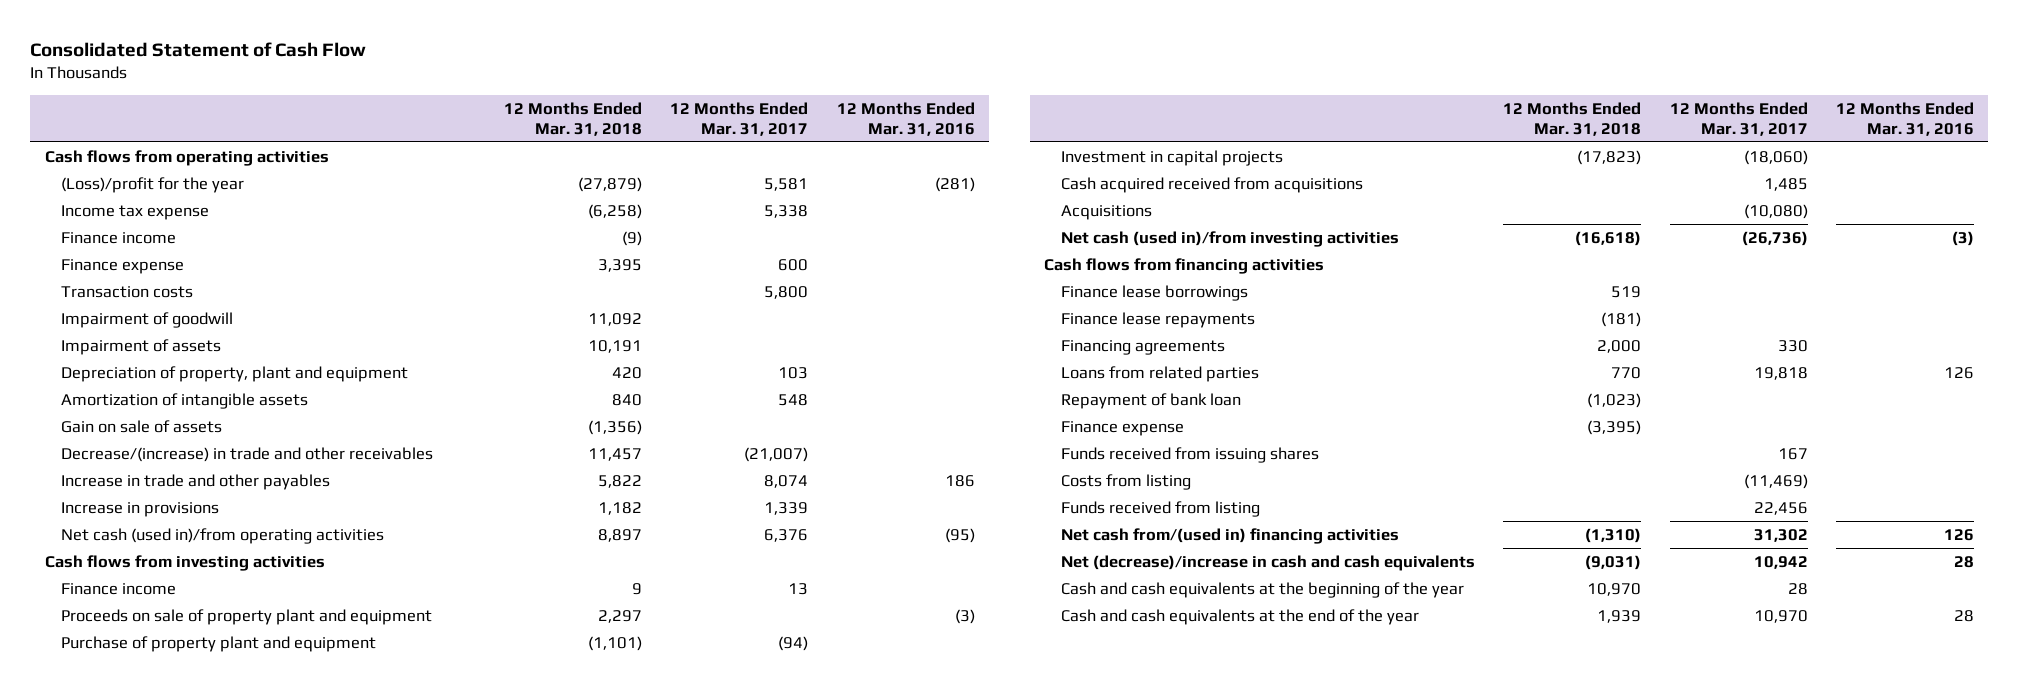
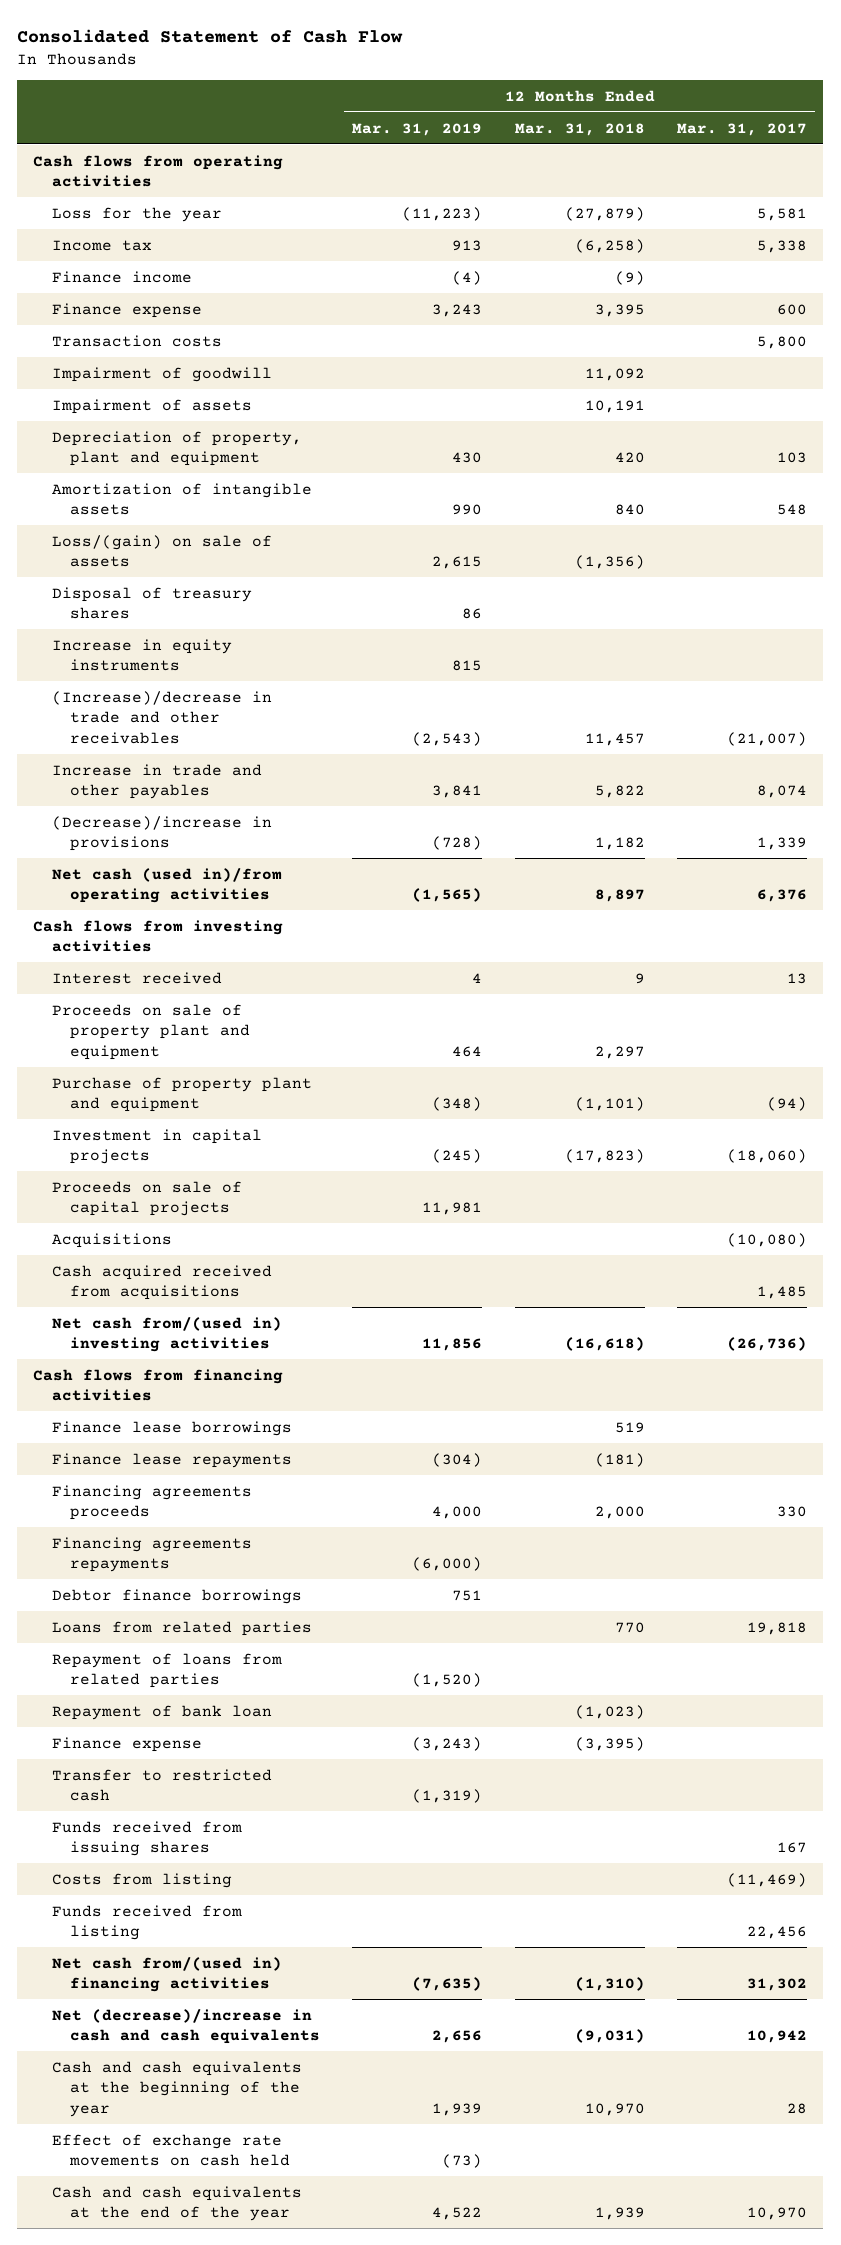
[836,101,975,136] 12 Months Ended Mar. 31, 2016 -> none
none -> [352,122,483,136] Mar. 31, 2019
[61,176,245,193] (Loss)/profit for the year -> [51,206,222,222] Loss for the year
[61,204,210,220] Income tax expense -> [51,239,152,251] Income tax
[61,419,223,433] Gain on sale of assets -> [51,534,272,568] Loss/(gain) on sale of assets
none -> [51,586,252,620] Disposal of treasury shares
none -> [51,638,232,672] Increase in equity instruments
[61,446,434,462] Decrease/(increase) in trade and other receivables -> [51,690,272,744] (Increase)/decrease in trade and other receivables
[61,501,220,517] Increase in provisions -> [51,815,272,852] (Decrease)/increase in provisions
[61,582,177,595] Finance income -> [51,971,222,984] Interest received
none -> [51,1180,242,1217] Proceeds on sale of capital projects
[1060,176,1363,193] Cash acquired received from acquisitions -> [51,1264,272,1301] Cash acquired received from acquisitions
[1060,230,1399,247] Net cash (used in)/from investing activities -> [51,1316,282,1353] Net cash from/(used in) investing activities
[1060,339,1225,355] Financing agreements -> [51,1484,252,1521] Financing agreements proceeds
none -> [51,1536,252,1573] Financing agreements repayments
none -> [51,1588,302,1604] Debtor finance borrowings
none -> [51,1652,282,1689] Repayment of loans from related parties
none -> [51,1768,272,1802] Transfer to restricted cash
none -> [51,2133,290,2167] Effect of exchange rate movements on cash held

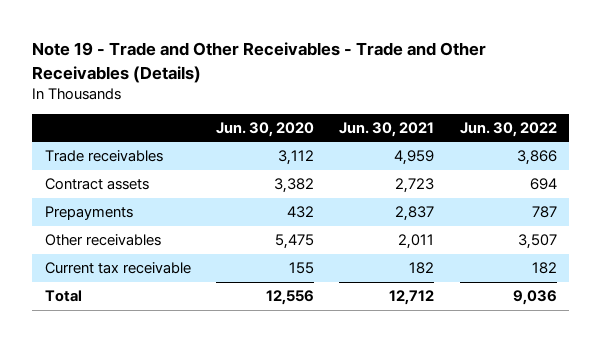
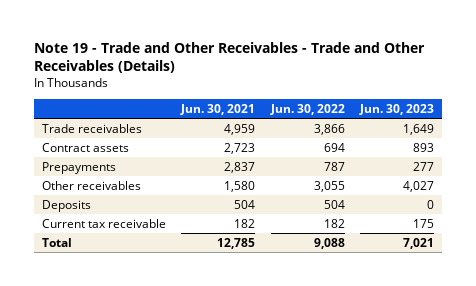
[216,121,315,137] Jun. 30, 2020 -> none
none -> [359,103,435,115] Jun. 30, 2023
[398,234,435,250] 2,011 -> [224,180,256,192] 1,580
[517,234,557,250] 3,507 -> [313,180,345,192] 3,055
none -> [41,199,91,212] Deposits
[389,290,435,306] 12,712 -> [217,237,256,249] 12,785
[512,290,557,306] 9,036 -> [313,237,345,249] 9,088

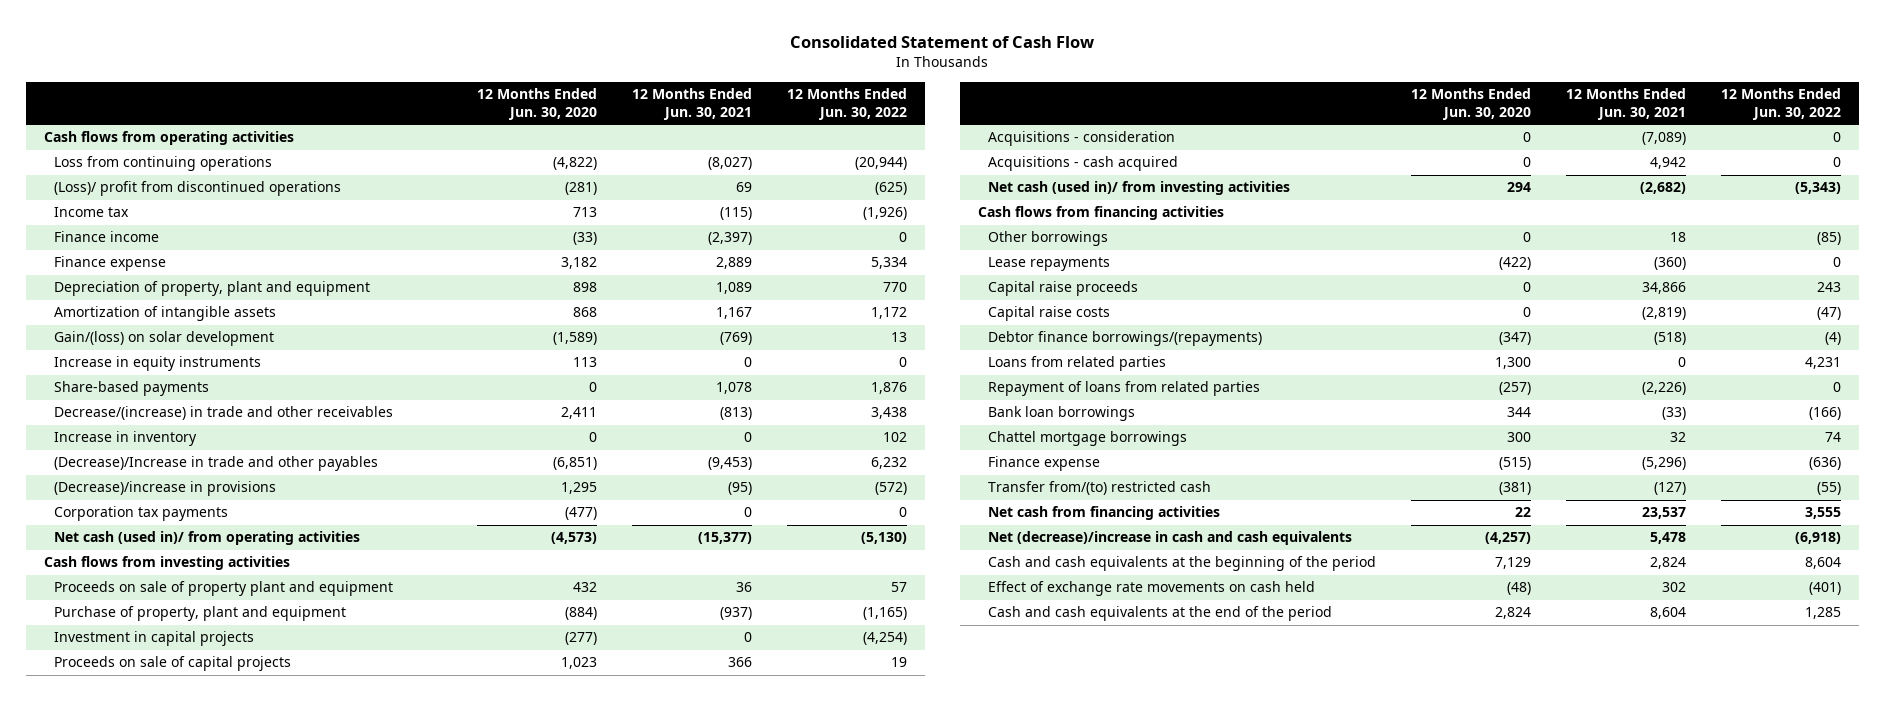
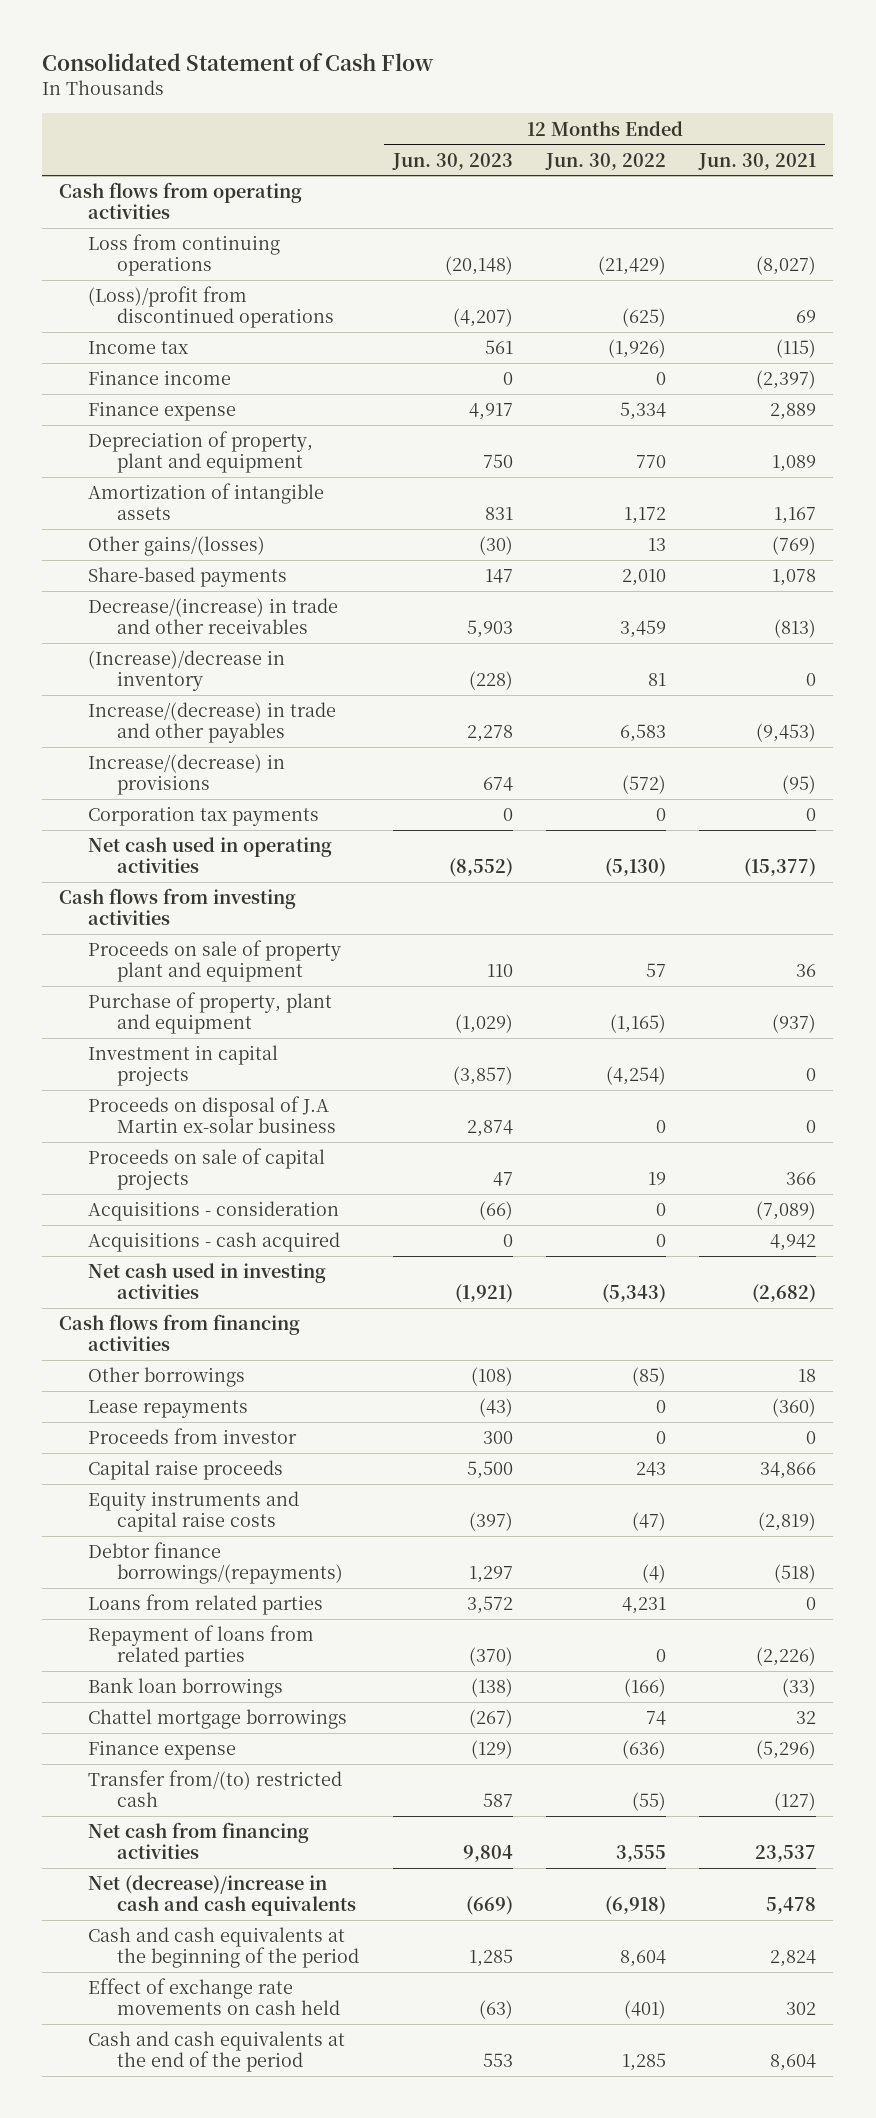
[476,88,597,120] 12 Months Ended Jun. 30, 2020 -> none
none -> [391,152,513,170] Jun. 30, 2023
[855,157,908,171] (20,944) -> [598,256,667,276] (21,429)
[53,181,341,197] (Loss)/ profit from discontinued operations -> [88,286,335,329] (Loss)/profit from discontinued operations
[53,356,261,372] Increase in equity instruments -> none
[53,331,274,347] Gain/(loss) on solar development -> [88,536,266,557] Other gains/(losses)
[871,382,908,395] 1,876 -> [622,569,667,587] 2,010
[871,407,908,420] 3,438 -> [620,620,667,639] 3,459
[53,431,197,447] Increase in inventory -> [88,650,286,692] (Increase)/decrease in inventory
[883,432,908,443] 102 -> [648,673,667,687] 81
[53,456,378,472] (Decrease)/Increase in trade and other payables -> [88,702,337,744] Increase/(decrease) in trade and other payables
[871,457,908,470] 6,232 -> [620,724,667,743] 6,583
[53,481,276,497] (Decrease)/increase in provisions -> [88,754,286,796] Increase/(decrease) in provisions
[53,531,360,546] Net cash (used in)/ from operating activities -> [88,837,333,874] Net cash used in operating activities
none -> [88,1096,337,1134] Proceeds on disposal of J.A Martin ex-solar business
[987,181,1290,196] Net cash (used in)/ from investing activities -> [88,1263,327,1300] Net cash used in investing activities
none -> [88,1428,298,1445] Proceeds from investor
[987,306,1110,322] Capital raise costs -> [88,1491,300,1533] Equity instruments and capital raise costs

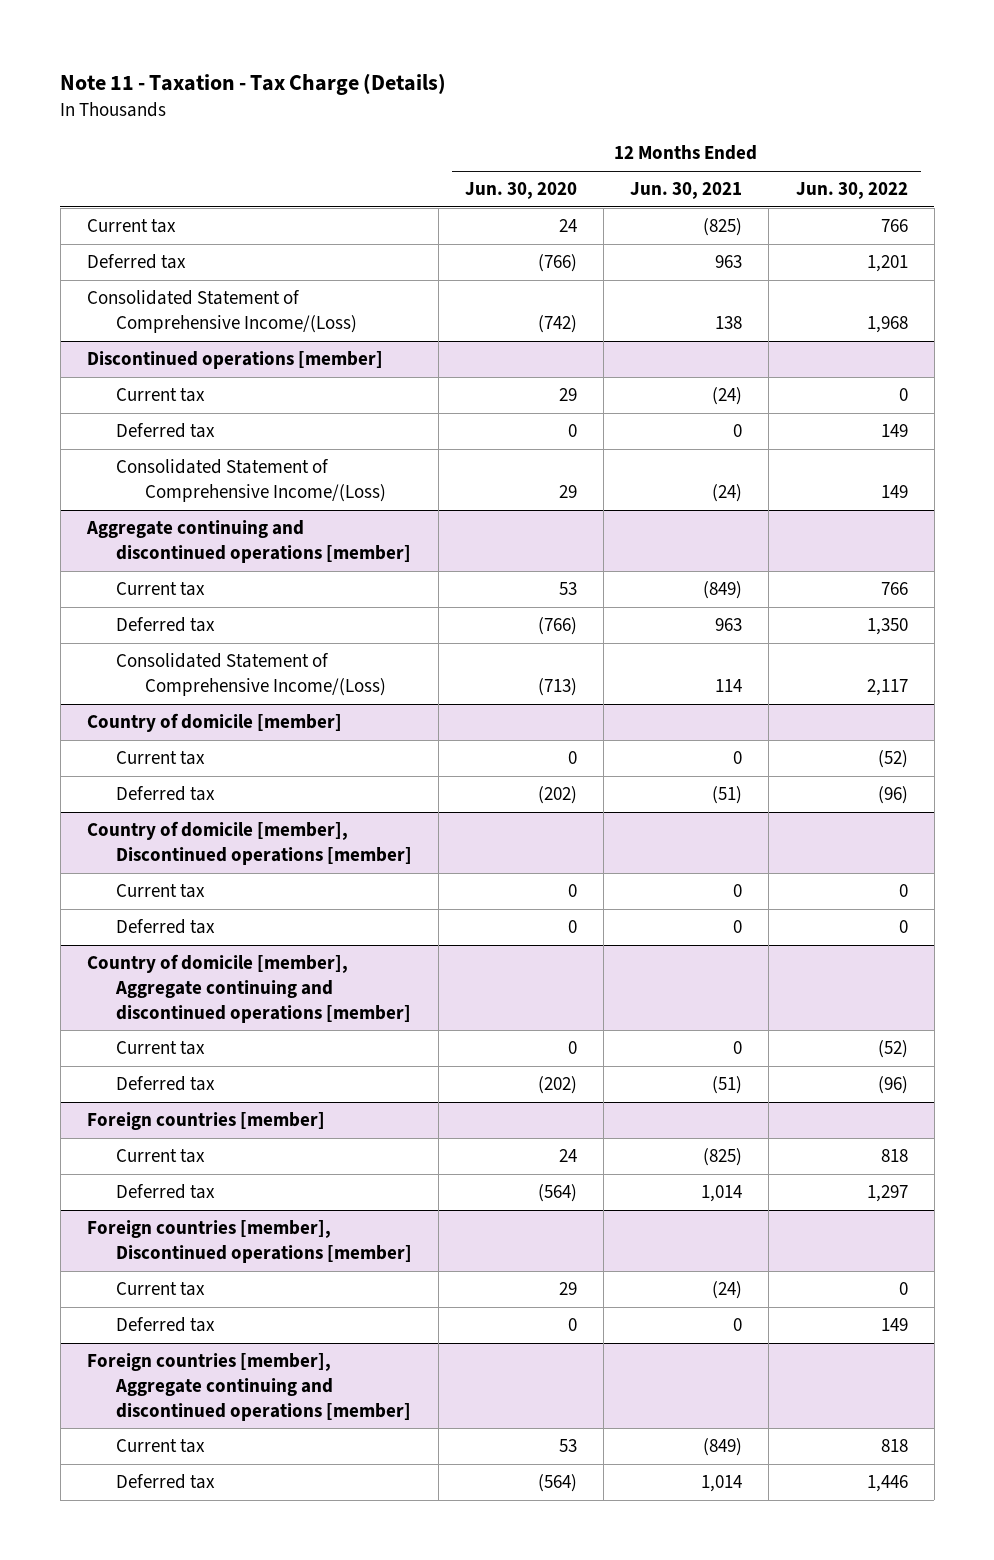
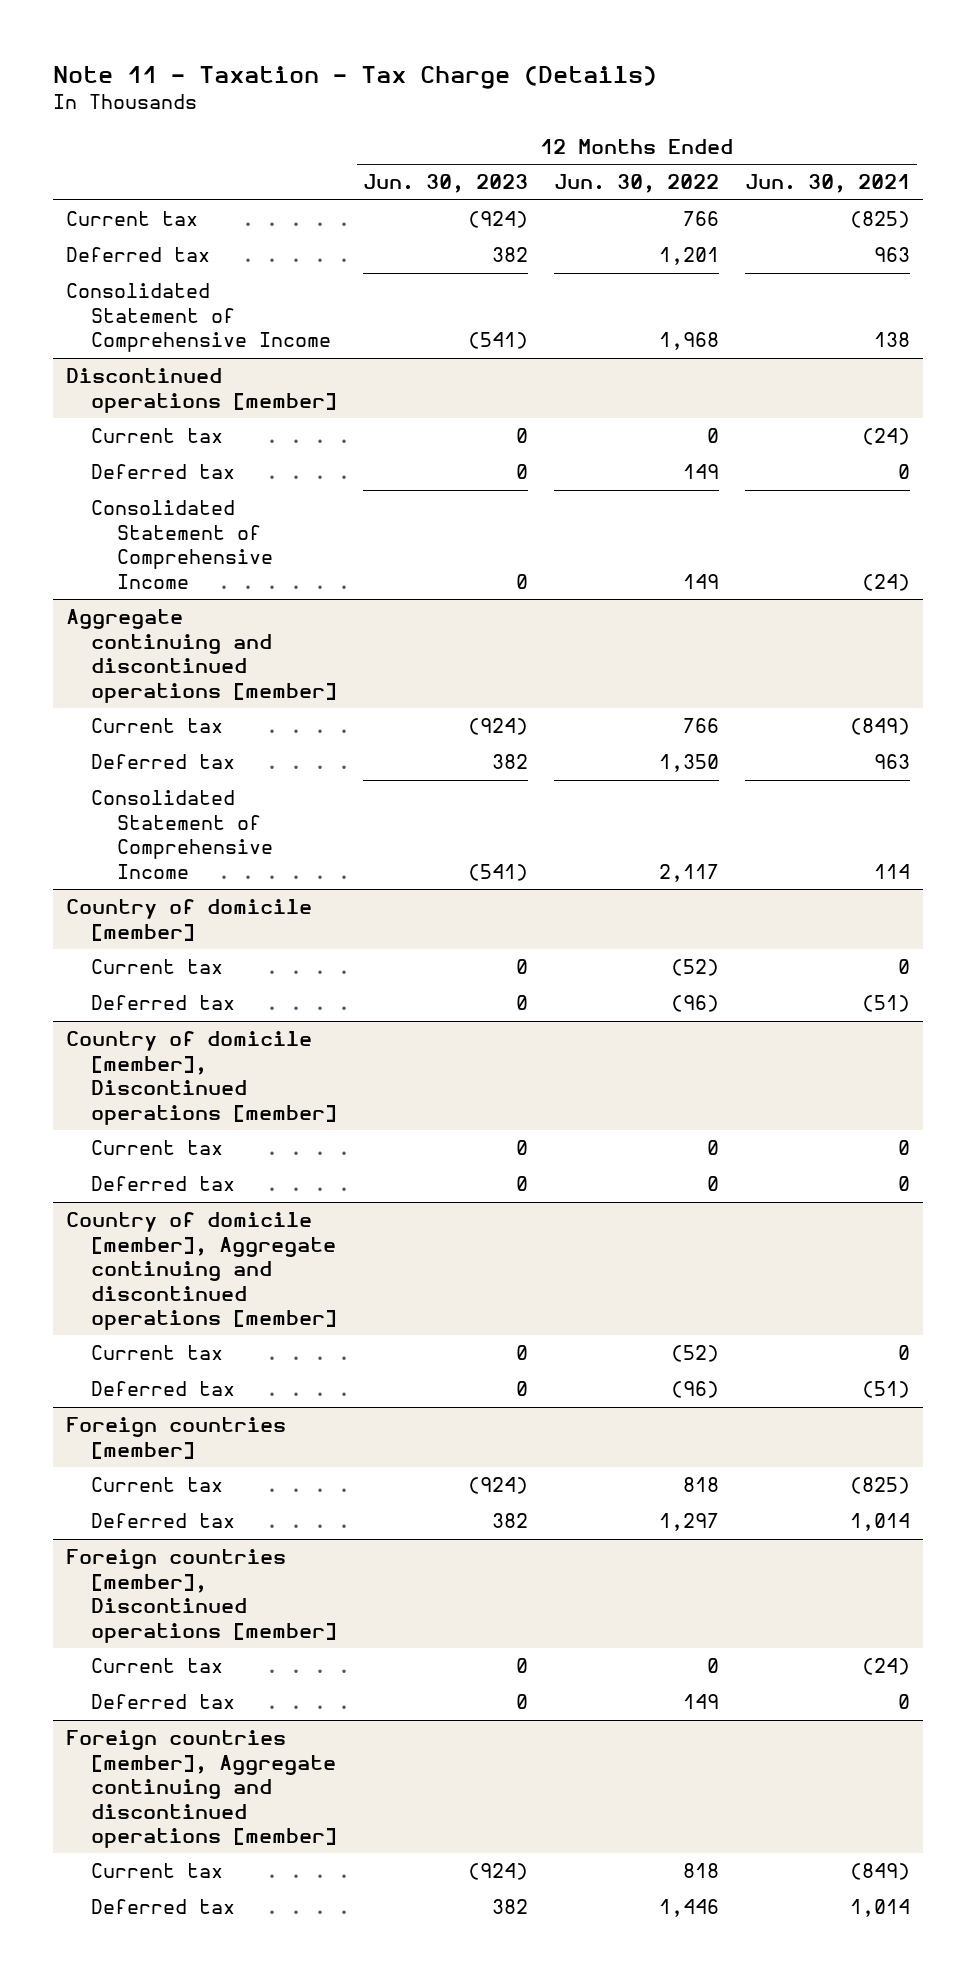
[465,182,578,200] Jun. 30, 2020 -> none
none -> [363,174,529,194] Jun. 30, 2023
[86,290,357,334] Consolidated Statement of Comprehensive Income/(Loss) -> [65,283,332,353] Consolidated Statement of Comprehensive Income
[115,459,386,503] Consolidated Statement of Comprehensive Income/(Loss) -> [91,500,273,589] Consolidated Statement of Comprehensive Income
[115,653,386,697] Consolidated Statement of Comprehensive Income/(Loss) -> [91,790,273,879] Consolidated Statement of Comprehensive Income

